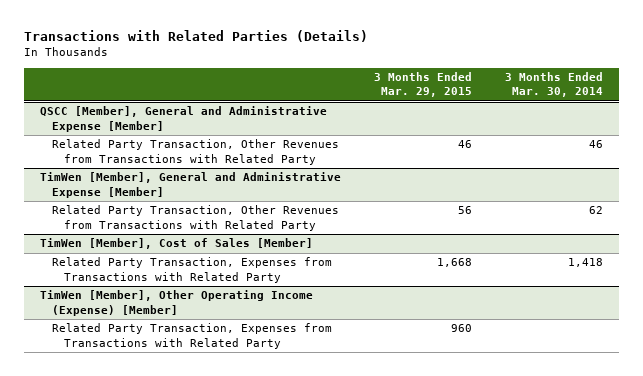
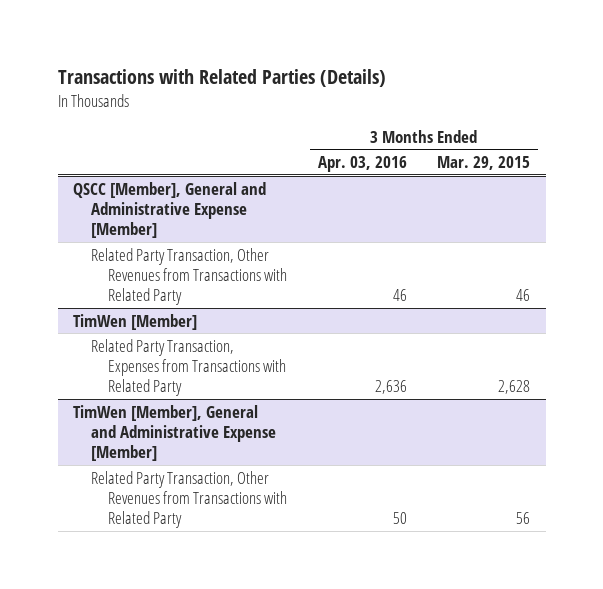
[504,72,603,98] 3 Months Ended Mar. 30, 2014 -> none
none -> [317,155,407,172] Apr. 03, 2016
none -> [72,313,197,330] TimWen [Member]
none -> [90,338,287,397] Related Party Transaction, Expenses from Transactions with Related Party
[40,238,314,250] TimWen [Member], Cost of Sales [Member] -> none
[52,257,333,283] Related Party Transaction, Expenses from Transactions with Related Party -> none
[40,290,314,316] TimWen [Member], Other Operating Income (Expense) [Member] -> none
[52,323,333,349] Related Party Transaction, Expenses from Transactions with Related Party -> none

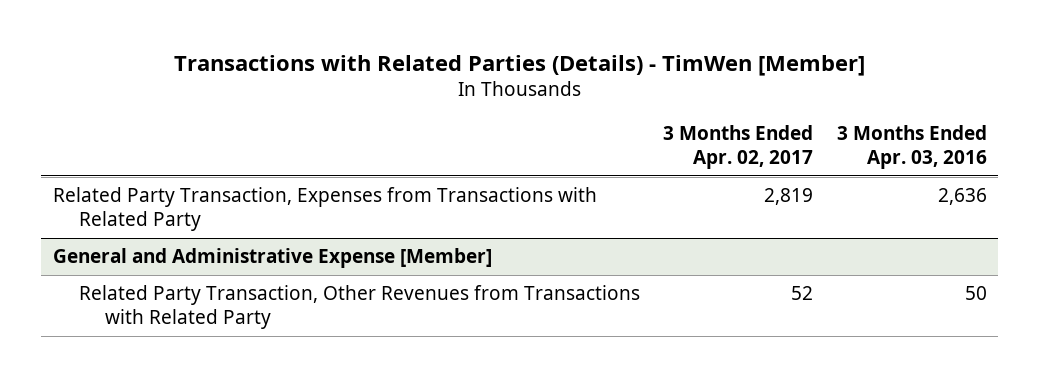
[57,69,386,88] Transactions with Related Parties (Details) -> [173,54,865,76] Transactions with Related Parties (Details) - TimWen [Member]
[437,155,531,170] Mar. 29, 2015 -> none
none -> [663,125,814,169] 3 Months Ended Apr. 02, 2017
[72,181,266,239] QSCC [Member], General and Administrative Expense [Member] -> none
[90,247,288,306] Related Party Transaction, Other Revenues from Transactions with Related Party -> none
[72,313,197,330] TimWen [Member] -> none
[72,404,276,462] TimWen [Member], General and Administrative Expense [Member] -> [52,248,492,269] General and Administrative Expense [Member]

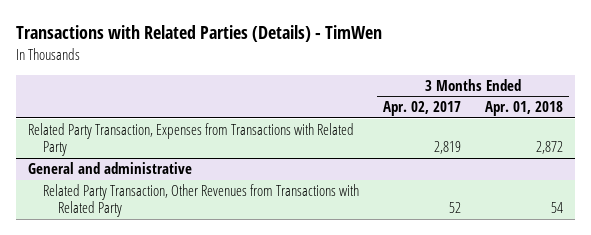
[173,54,865,76] Transactions with Related Parties (Details) - TimWen [Member] -> [15,25,382,43] Transactions with Related Parties (Details) - TimWen
[836,125,987,169] 3 Months Ended Apr. 03, 2016 -> none
none -> [485,101,564,117] Apr. 01, 2018
[52,248,492,269] General and Administrative Expense [Member] -> [27,162,192,175] General and administrative

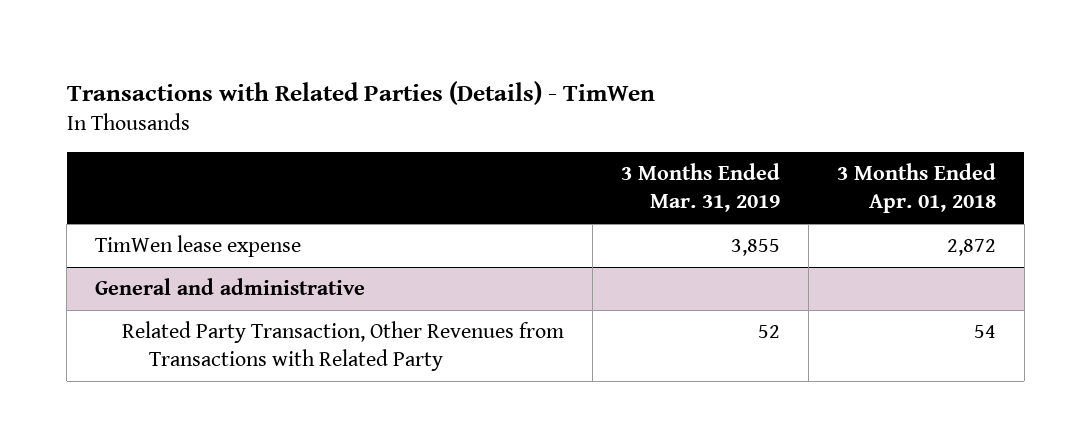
[383,101,462,117] Apr. 02, 2017 -> none
none -> [620,163,780,213] 3 Months Ended Mar. 31, 2019
[27,123,354,157] Related Party Transaction, Expenses from Transactions with Related Party -> [95,235,302,258] TimWen lease expense

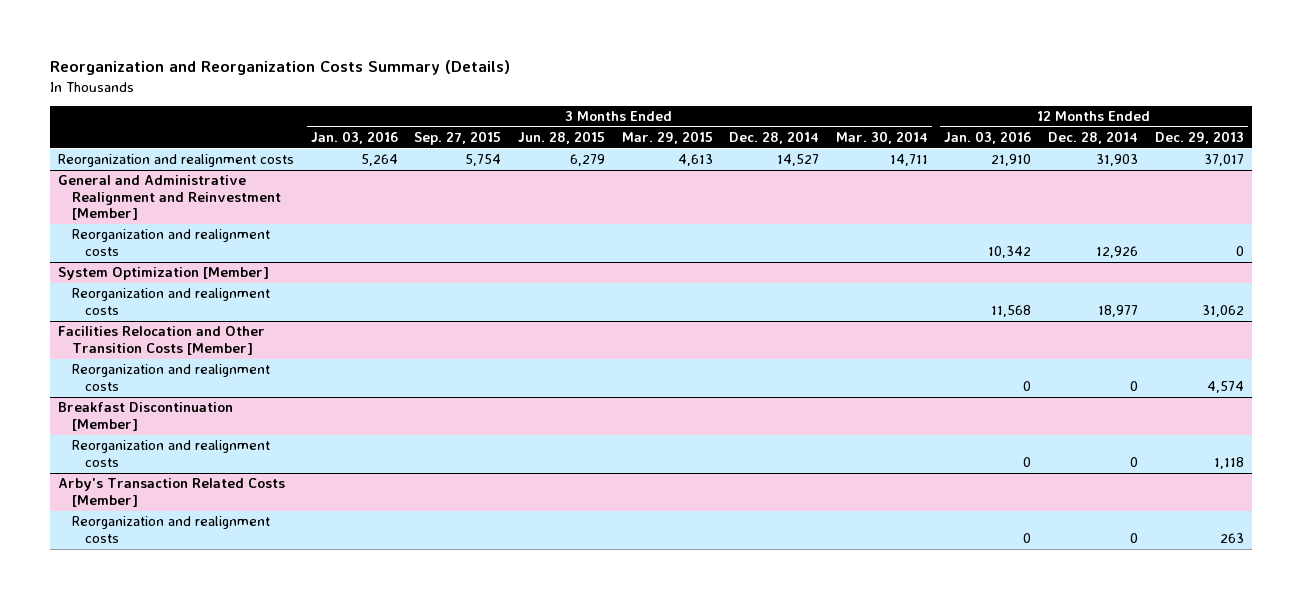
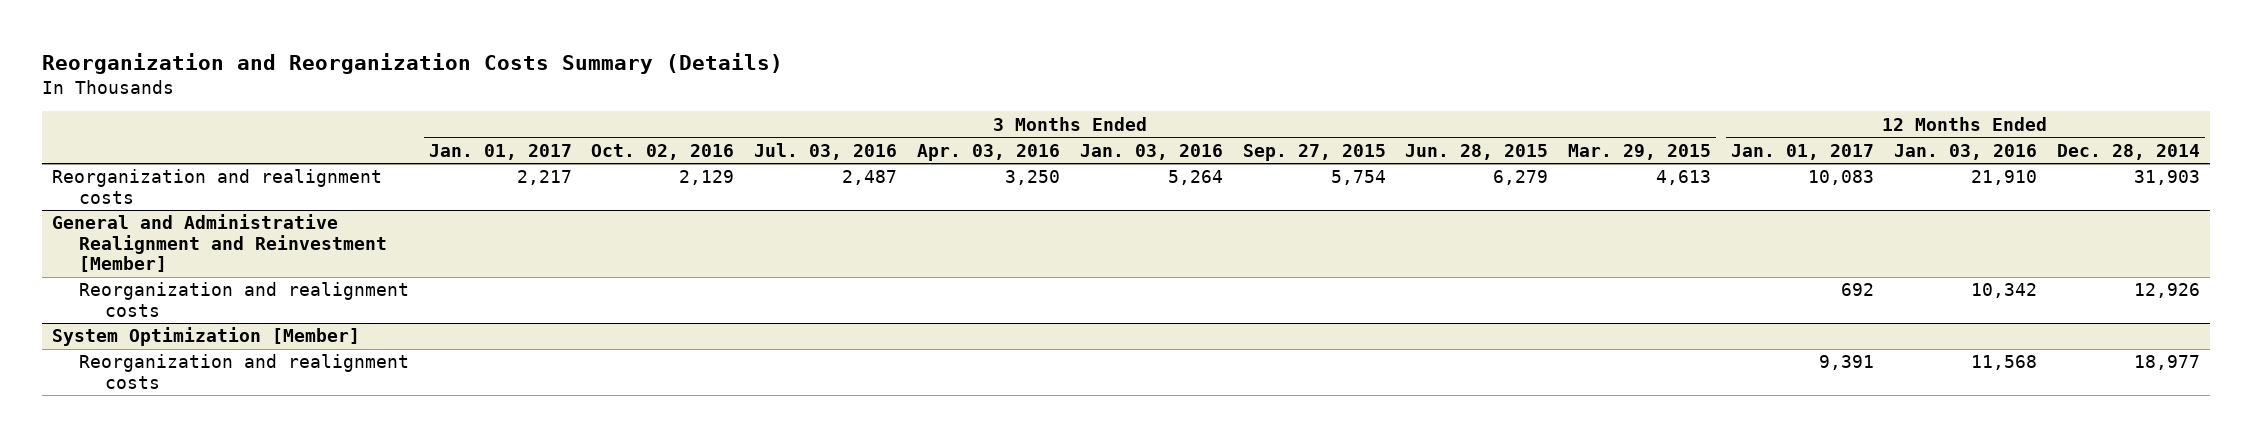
[729,131,820,145] Dec. 28, 2014 -> none
[835,131,928,145] Mar. 30, 2014 -> none
[1154,131,1244,145] Dec. 29, 2013 -> none
none -> [428,143,572,160] Jan. 01, 2017
none -> [591,143,735,160] Oct. 02, 2016
none -> [754,142,898,160] Jul. 03, 2016
none -> [916,143,1060,161] Apr. 03, 2016
none -> [1730,143,1874,160] Jan. 01, 2017
[58,326,266,355] Facilities Relocation and Other Transition Costs [Member] -> none
[71,364,270,391] Reorganization and realignment costs -> none
[58,402,234,431] Breakfast Discontinuation [Member] -> none
[71,440,270,467] Reorganization and realignment costs -> none
[58,478,286,507] Arby's Transaction Related Costs [Member] -> none
[71,516,270,543] Reorganization and realignment costs -> none

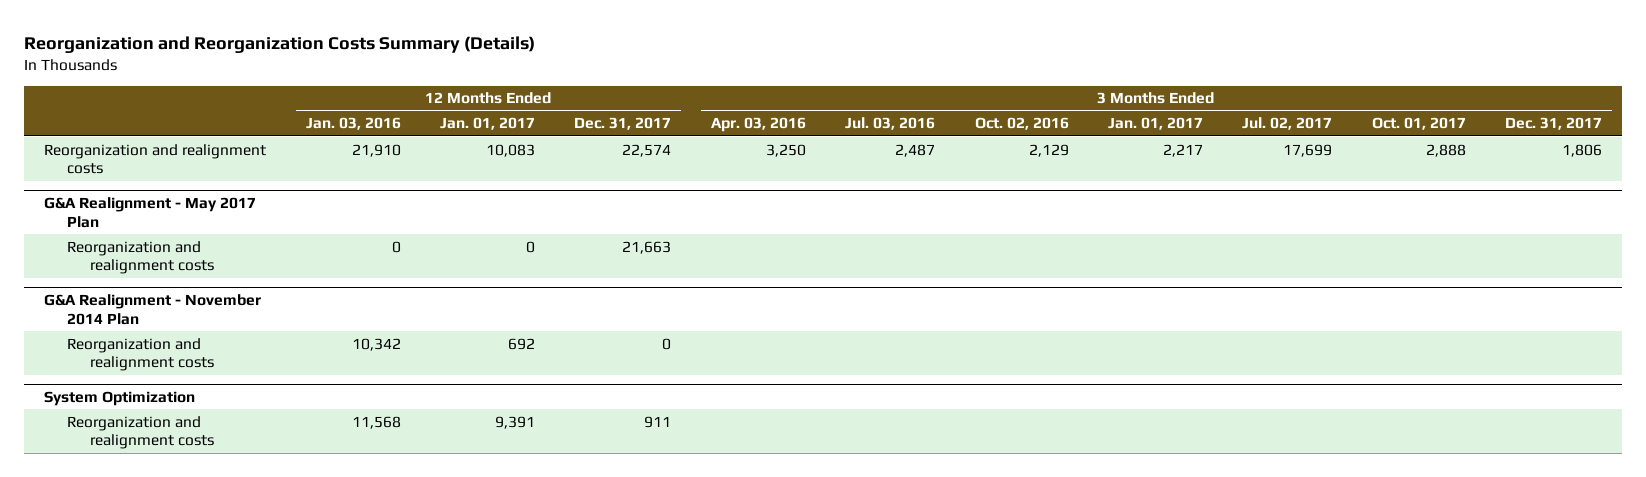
[1079,143,1223,160] Jan. 03, 2016 -> none
[1242,143,1386,161] Sep. 27, 2015 -> none
[1405,143,1549,160] Jun. 28, 2015 -> none
[1568,143,1712,160] Mar. 29, 2015 -> none
[2056,143,2200,160] Dec. 28, 2014 -> none
none -> [574,117,672,131] Dec. 31, 2017
none -> [1242,117,1333,131] Jul. 02, 2017
none -> [1371,117,1466,131] Oct. 01, 2017
none -> [1505,117,1603,131] Dec. 31, 2017
none -> [44,196,257,228] G&A Realignment - May 2017 Plan
none -> [67,240,215,275] Reorganization and realignment costs
[52,214,387,273] General and Administrative Realignment and Reinvestment [Member] -> [44,293,262,325] G&A Realignment - November 2014 Plan
[52,327,361,347] System Optimization [Member] -> [44,390,196,406] System Optimization

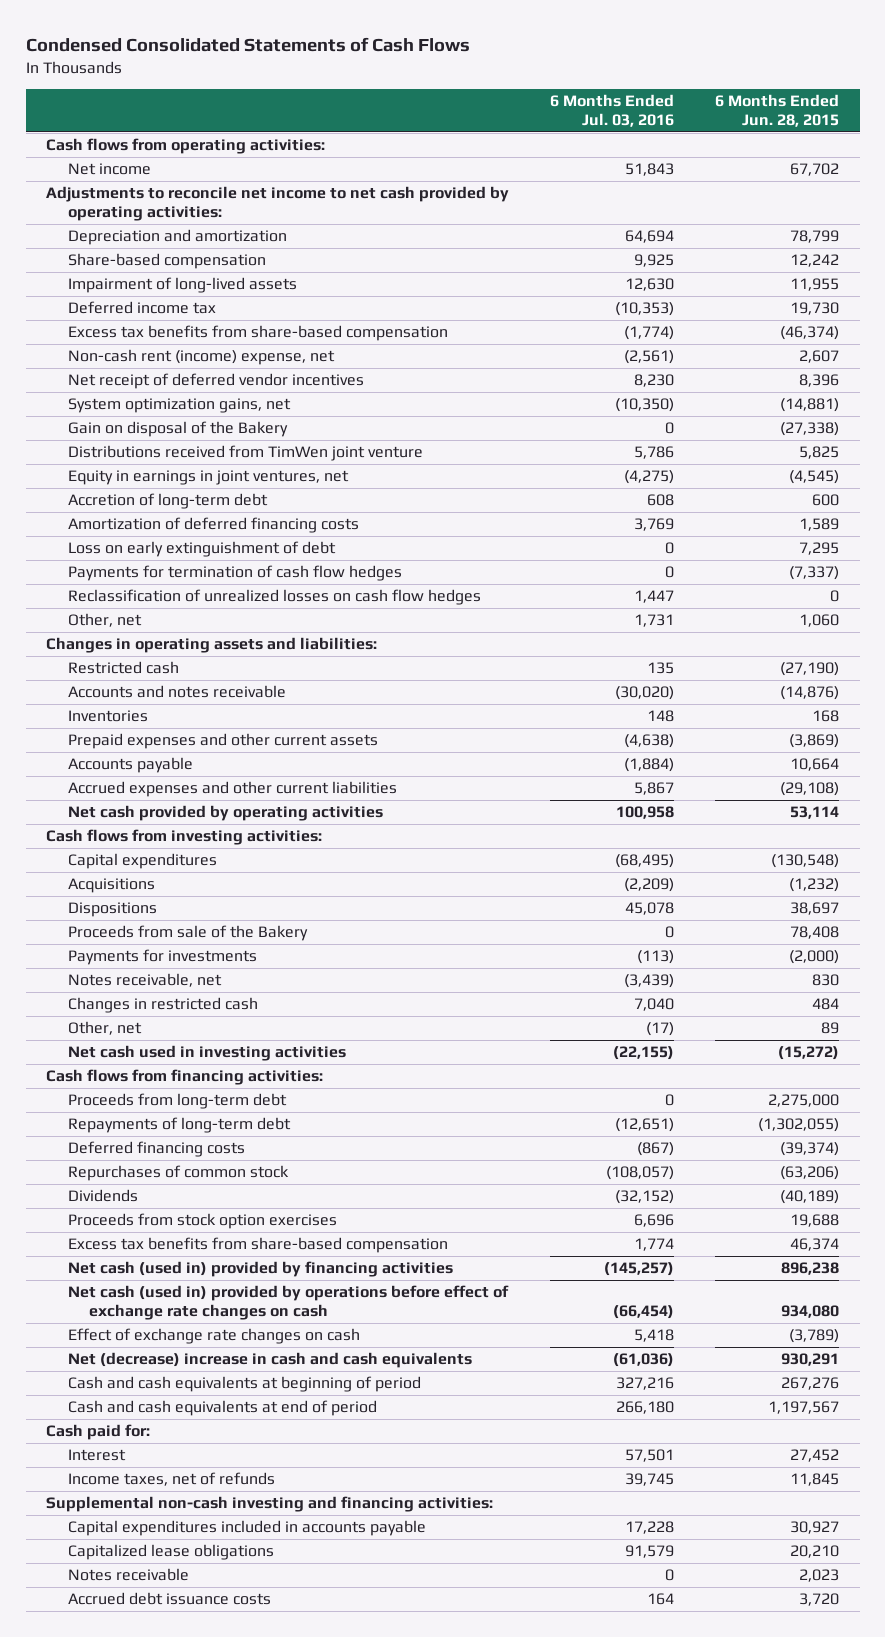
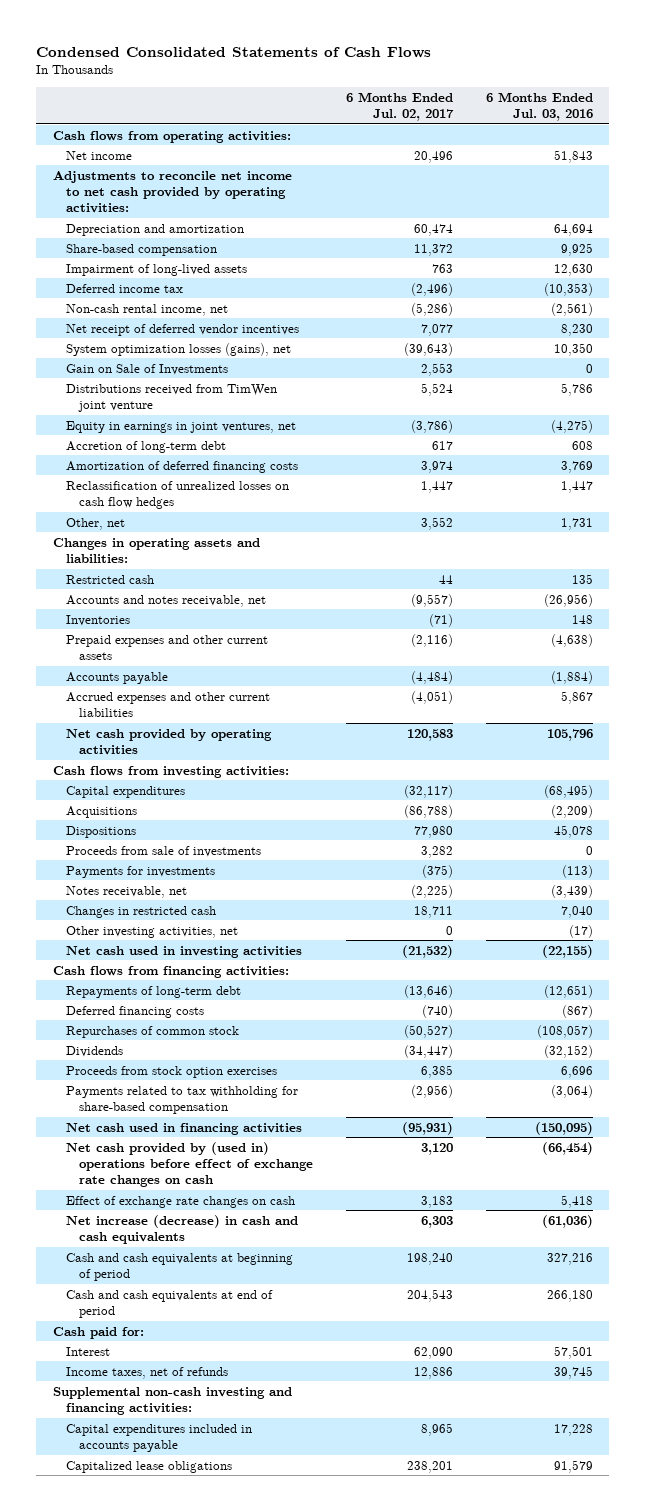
[715,93,840,128] 6 Months Ended Jun. 28, 2015 -> none
none -> [345,91,454,122] 6 Months Ended Jul. 02, 2017
[67,325,448,342] Excess tax benefits from share-based compensation -> none
[67,349,335,366] Non-cash rent (income) expense, net -> [65,303,228,316] Non-cash rental income, net
[67,421,288,438] Gain on disposal of the Bakery -> none
[67,398,291,414] System optimization gains, net -> [65,342,291,356] System optimization losses (gains), net
[615,398,675,413] (10,350) -> [553,342,593,356] 10,350
none -> [65,363,228,375] Gain on Sale of Investments
[67,541,336,558] Loss on early extinguishment of debt -> none
[67,565,402,582] Payments for termination of cash flow hedges -> none
[67,685,286,699] Accounts and notes receivable -> [65,594,266,607] Accounts and notes receivable, net
[615,686,675,701] (30,020) -> [543,593,593,607] (26,956)
[616,806,675,820] 100,958 -> [546,728,593,741] 105,796
[67,925,308,942] Proceeds from sale of the Bakery -> [65,845,261,857] Proceeds from sale of investments
[67,1021,142,1036] Other, net -> [65,925,238,938] Other investing activities, net
[67,1093,287,1110] Proceeds from long-term debt -> none
[67,1237,448,1254] Excess tax benefits from share-based compensation -> none
none -> [65,1085,298,1114] Payments related to tax withholding for share-based compensation
[67,1261,453,1278] Net cash (used in) provided by financing activities -> [65,1122,302,1135] Net cash used in financing activities
[604,1262,675,1277] (145,257) -> [534,1121,593,1135] (150,095)
[67,1285,509,1321] Net cash (used in) provided by operations before effect of exchange rate changes on cash -> [65,1141,314,1188] Net cash provided by (used in) operations before effect of exchange rate changes on cash
[67,1352,472,1369] Net (decrease) increase in cash and cash equivalents -> [65,1214,298,1244] Net increase (decrease) in cash and cash equivalents
[67,1568,189,1582] Notes receivable -> none
[67,1592,271,1606] Accrued debt issuance costs -> none

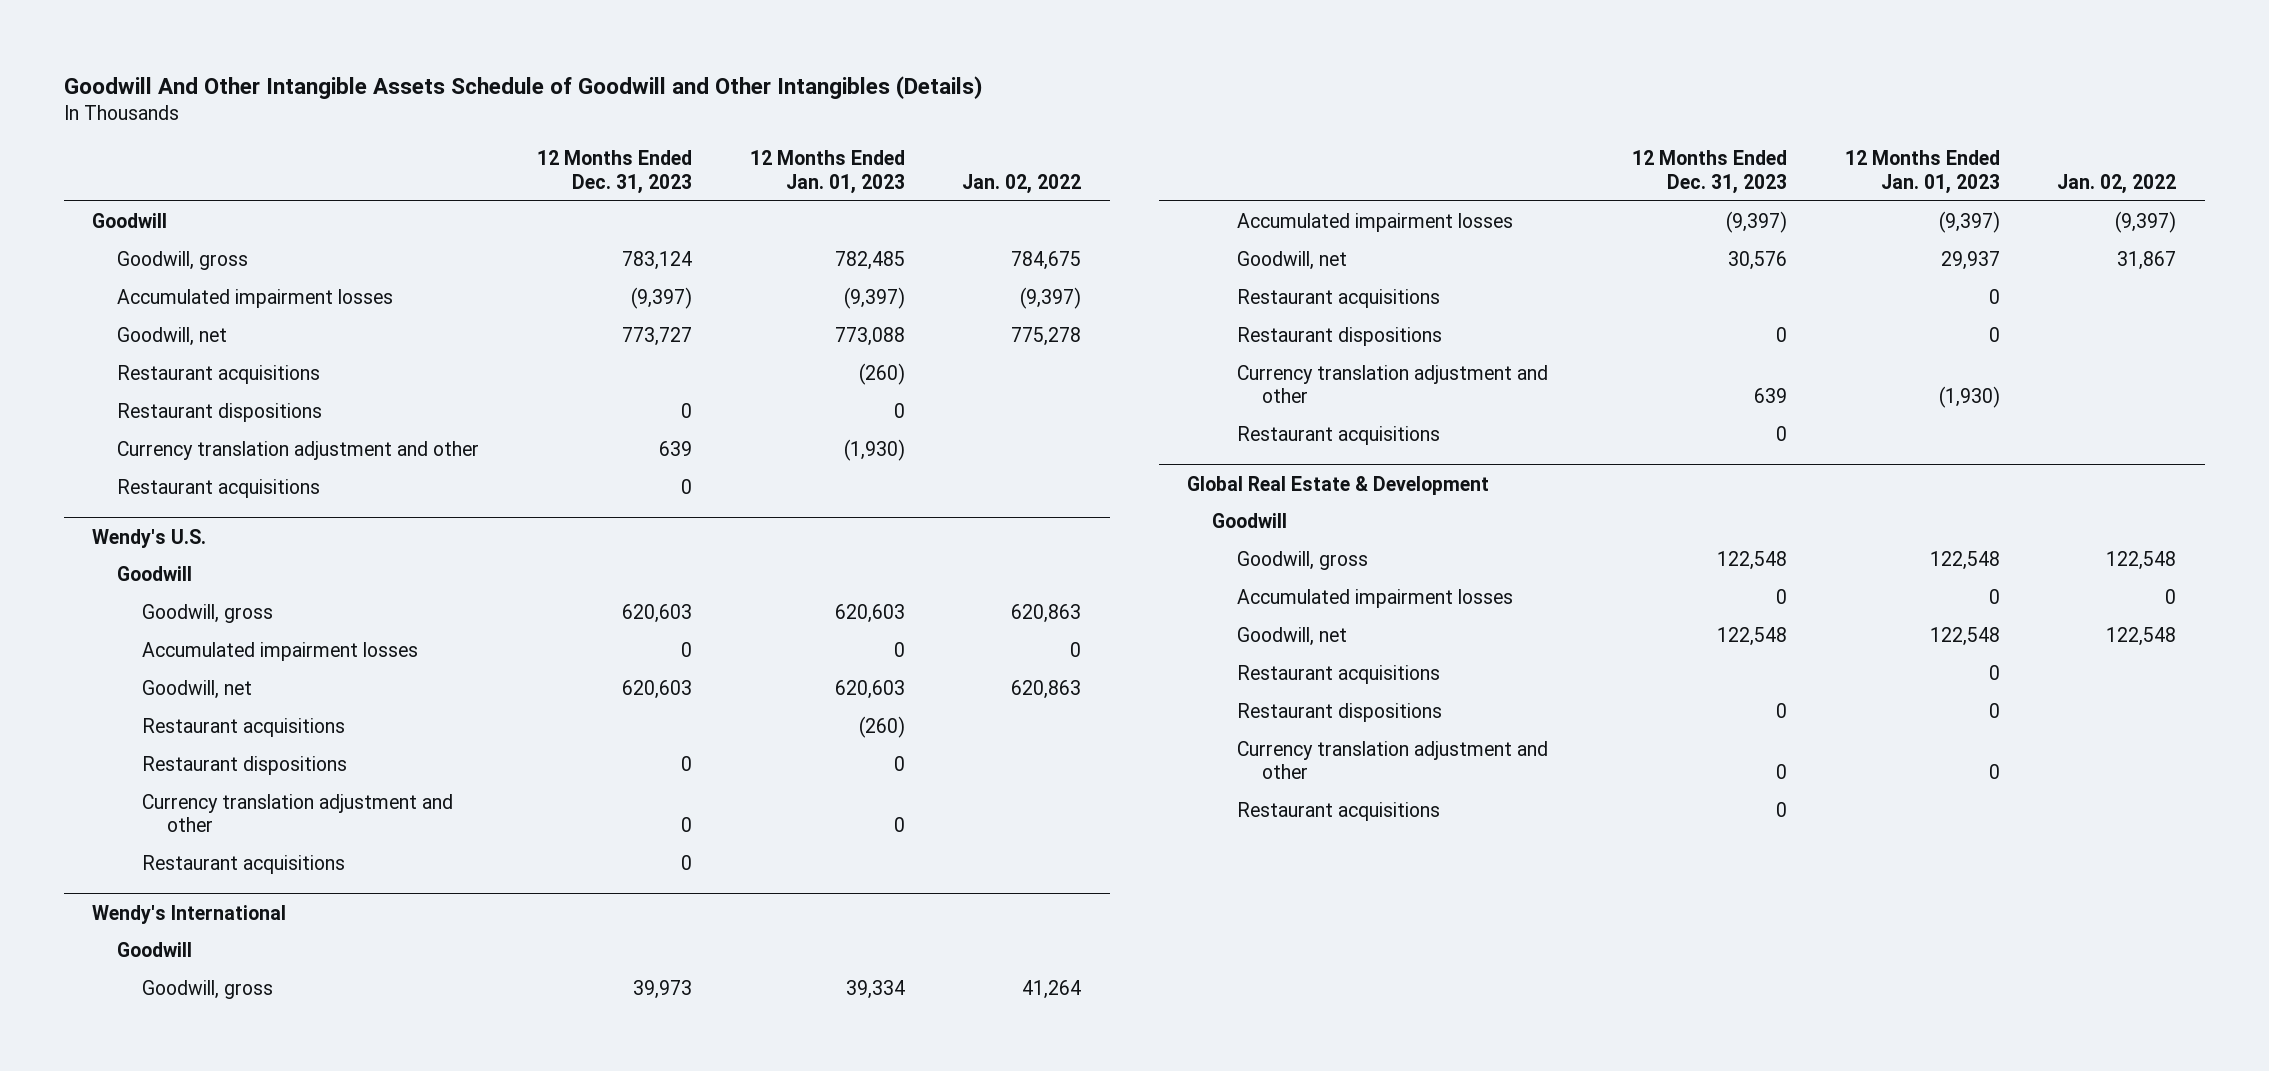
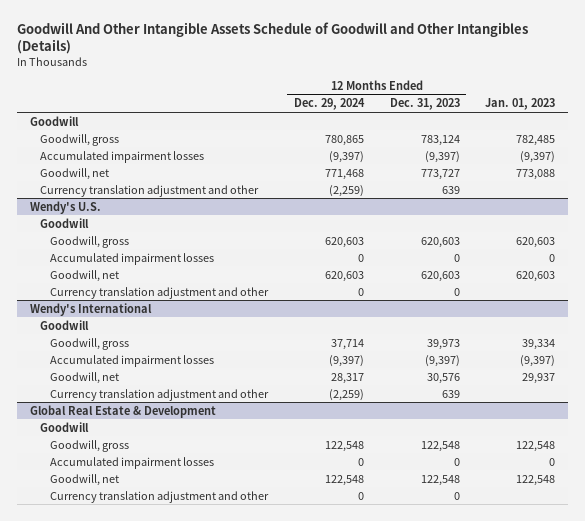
[749,149,905,194] 12 Months Ended Jan. 01, 2023 -> none
[962,173,1082,194] Jan. 02, 2022 -> none
none -> [293,98,365,111] Dec. 29, 2024
none -> [485,98,556,111] Jan. 01, 2023
[117,364,321,384] Restaurant acquisitions -> none
[117,402,323,422] Restaurant dispositions -> none
[117,478,321,498] Restaurant acquisitions -> none
[142,717,346,737] Restaurant acquisitions -> none
[142,755,348,775] Restaurant dispositions -> none
[142,854,346,874] Restaurant acquisitions -> none
[1237,288,1441,308] Restaurant acquisitions -> none
[1237,326,1443,346] Restaurant dispositions -> none
[1237,425,1441,445] Restaurant acquisitions -> none
[1237,664,1441,684] Restaurant acquisitions -> none
[1237,702,1443,722] Restaurant dispositions -> none
[1237,801,1441,821] Restaurant acquisitions -> none

